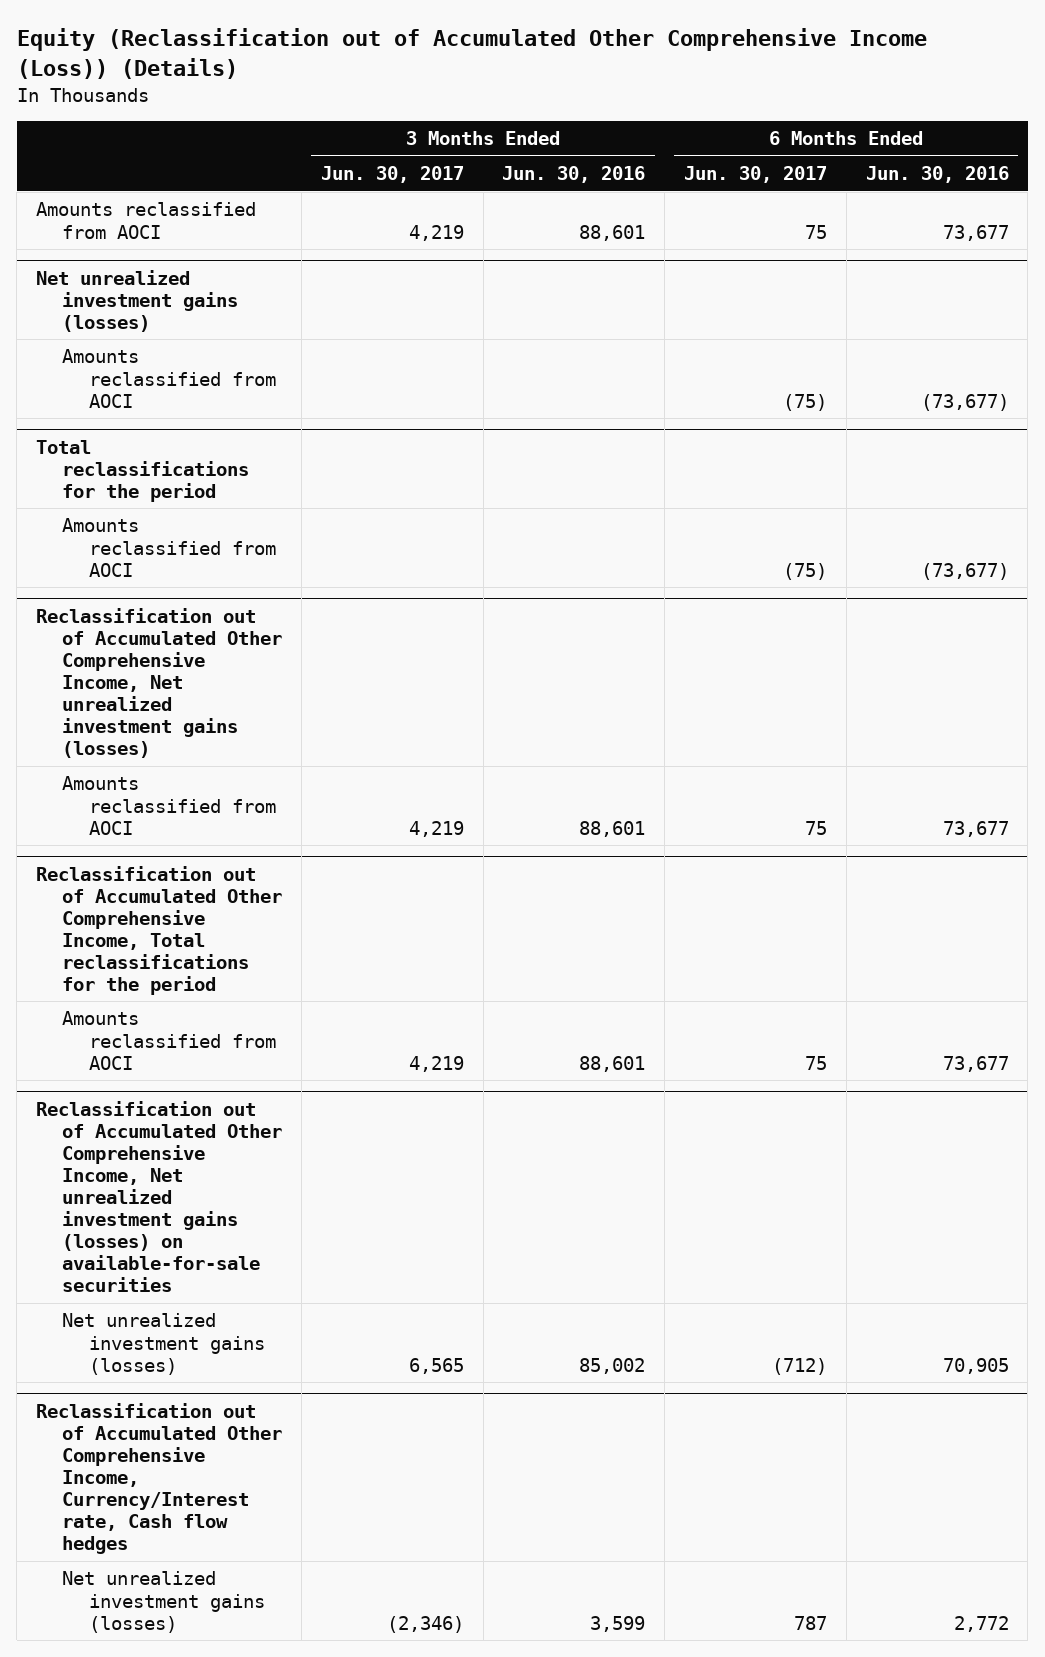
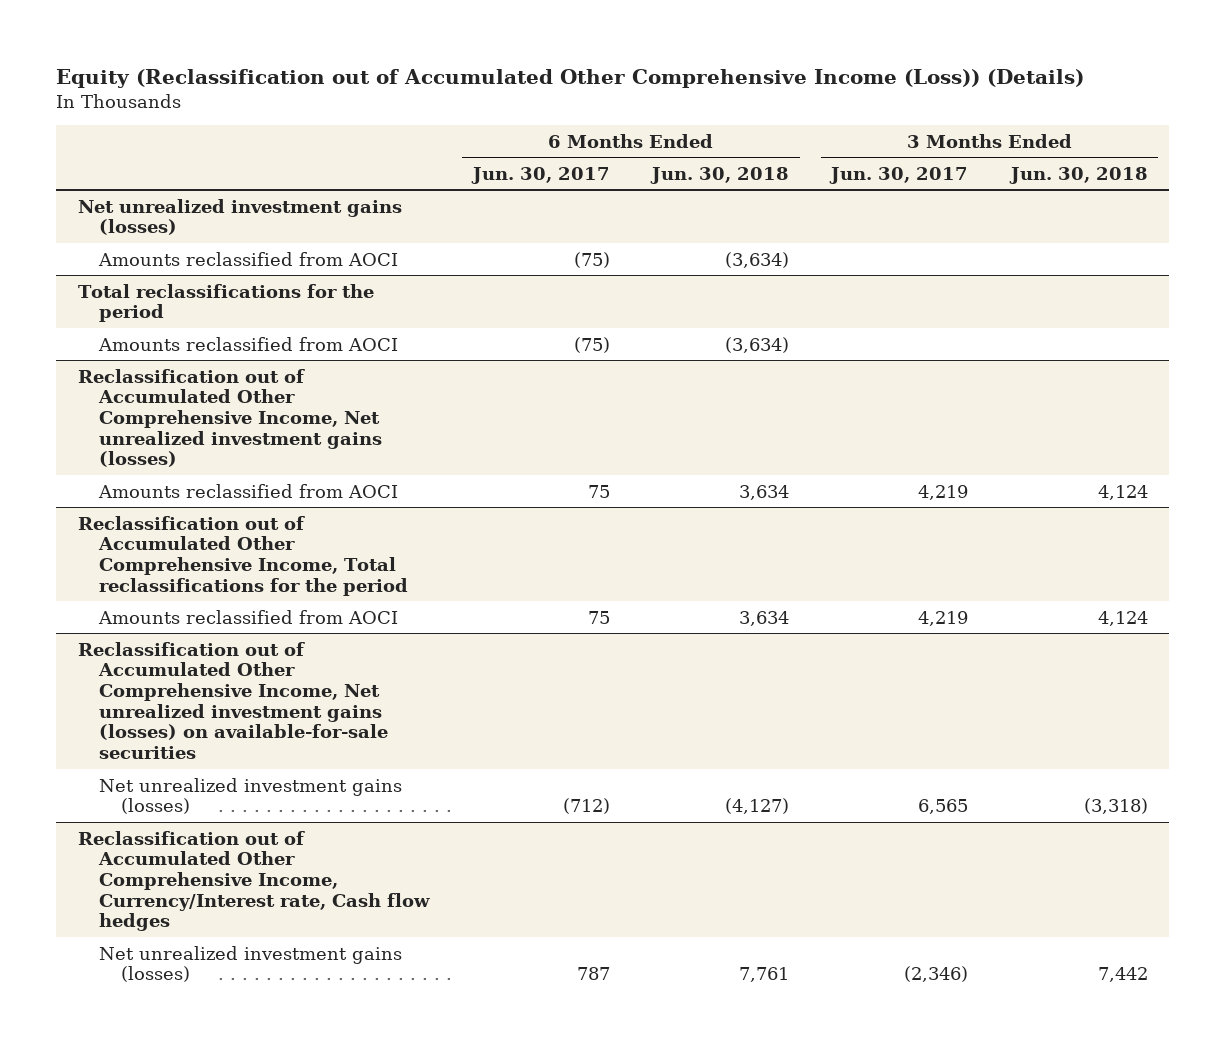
[502,166,646,184] Jun. 30, 2016 -> none
[865,166,1009,184] Jun. 30, 2016 -> none
none -> [650,166,790,184] Jun. 30, 2018
none -> [1008,166,1148,184] Jun. 30, 2018
[36,202,257,239] Amounts reclassified from AOCI -> none

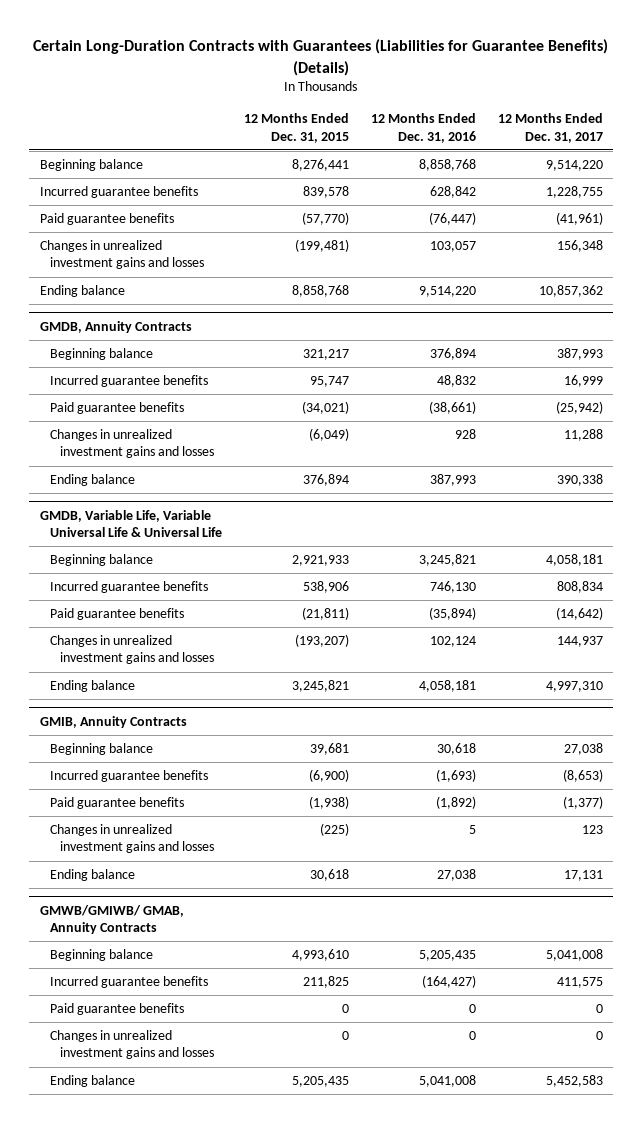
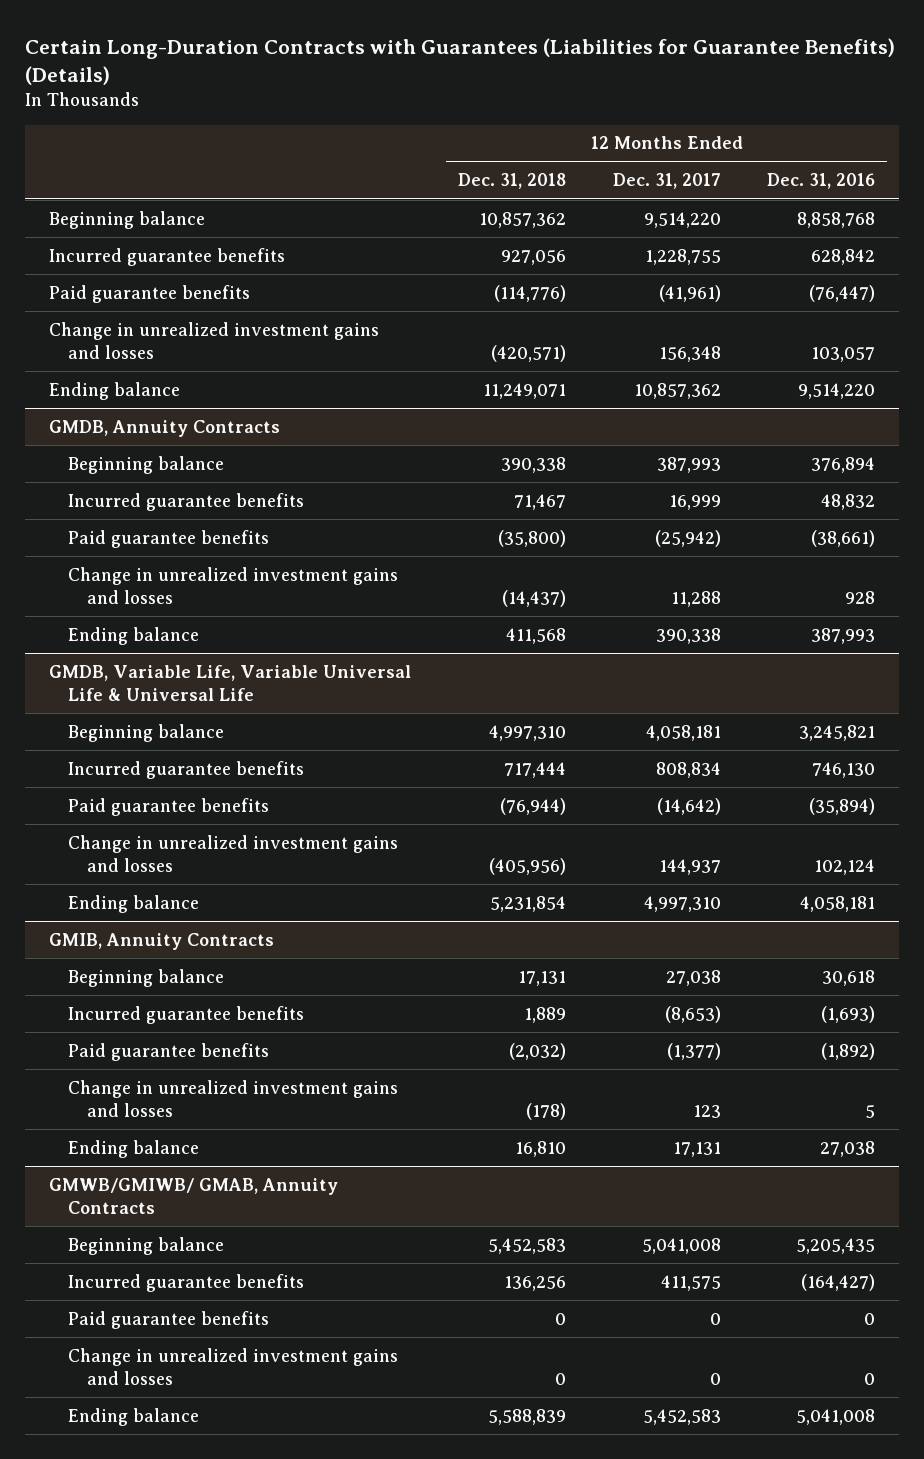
[244,113,350,143] 12 Months Ended Dec. 31, 2015 -> none
none -> [457,173,566,190] Dec. 31, 2018
[40,240,205,270] Changes in unrealized investment gains and losses -> [48,321,379,359] Change in unrealized investment gains and losses
[50,429,215,459] Changes in unrealized investment gains and losses -> [67,566,398,604] Change in unrealized investment gains and losses
[50,635,215,665] Changes in unrealized investment gains and losses -> [67,834,398,872] Change in unrealized investment gains and losses
[50,824,215,854] Changes in unrealized investment gains and losses -> [67,1079,398,1117] Change in unrealized investment gains and losses
[50,1030,215,1060] Changes in unrealized investment gains and losses -> [67,1347,398,1385] Change in unrealized investment gains and losses

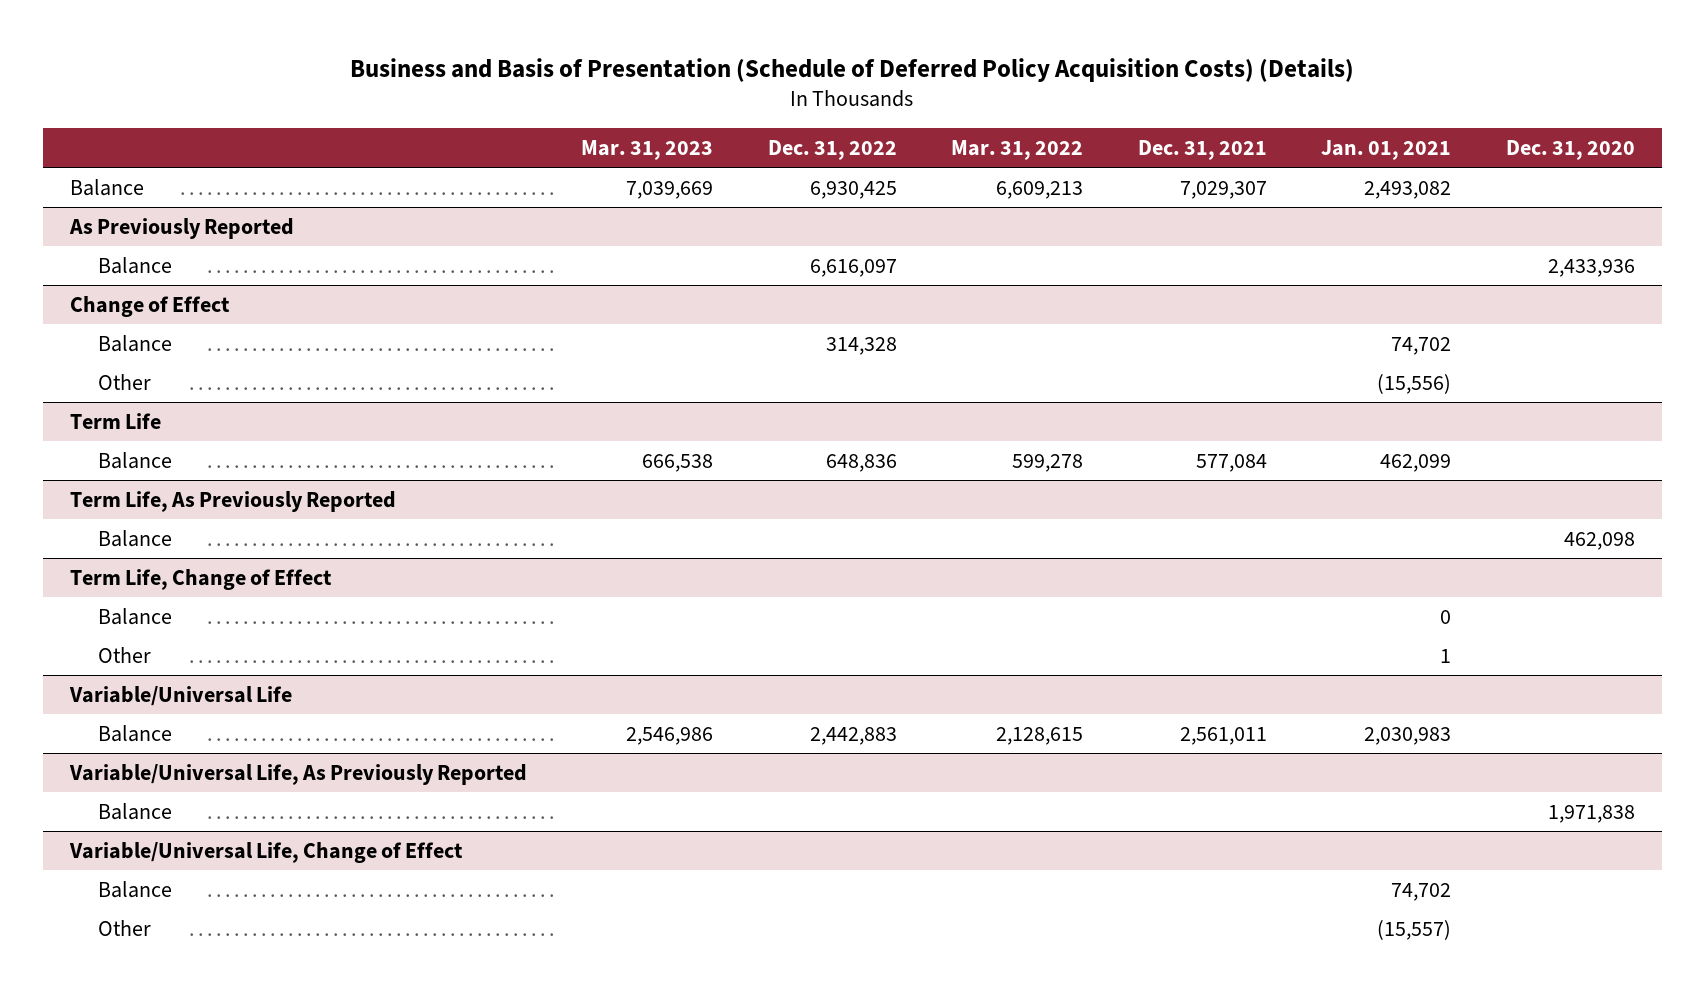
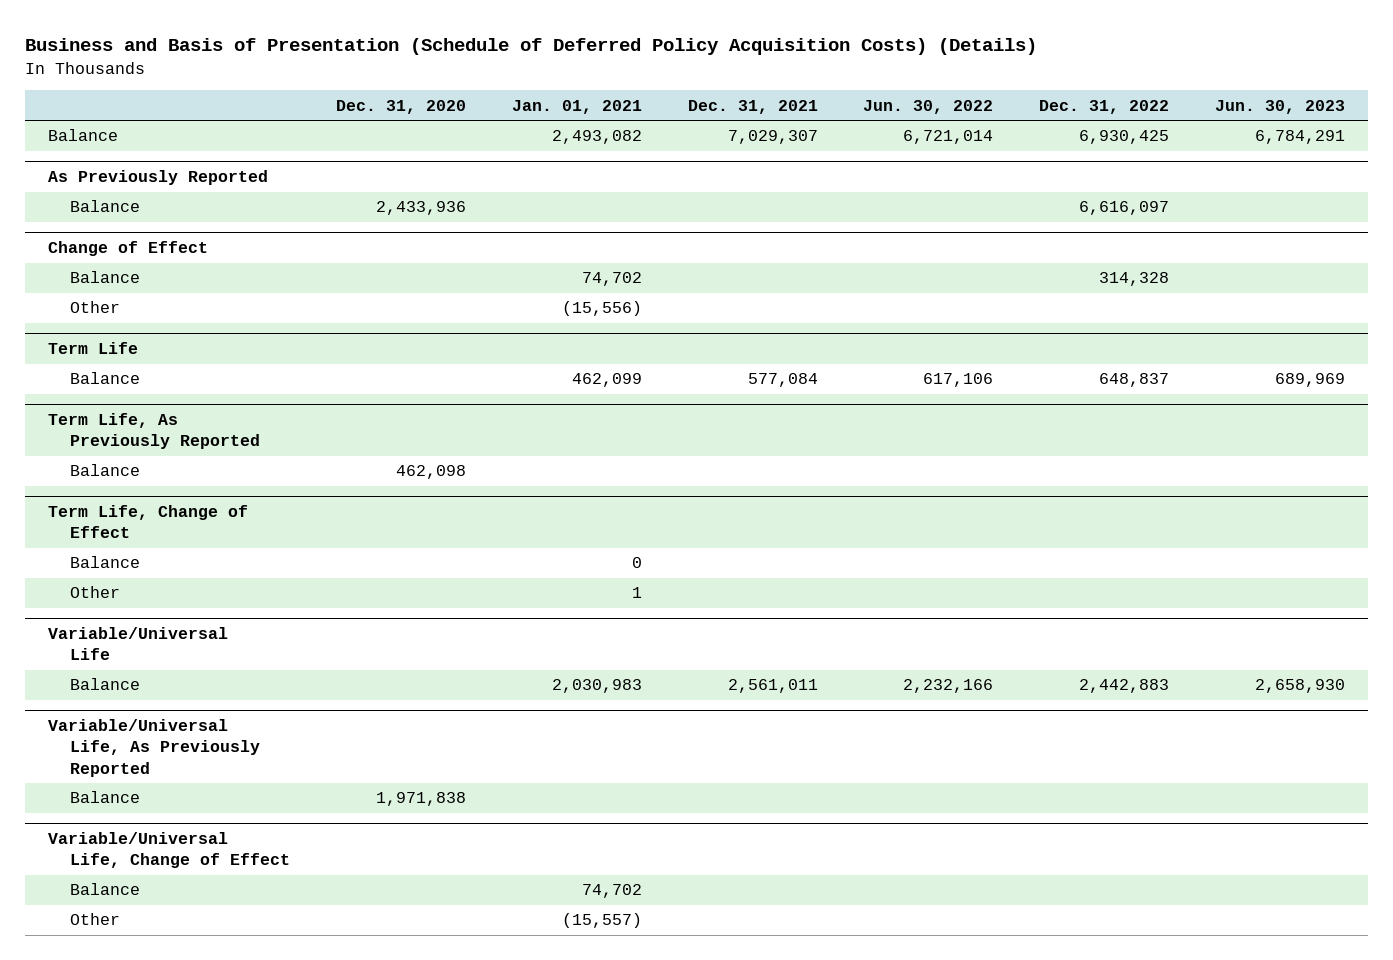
[581,140,714,161] Mar. 31, 2023 -> none
[951,140,1084,161] Mar. 31, 2022 -> none
none -> [863,99,994,114] Jun. 30, 2022
none -> [1214,99,1345,114] Jun. 30, 2023
[825,453,897,472] 648,836 -> [1099,373,1170,388] 648,837

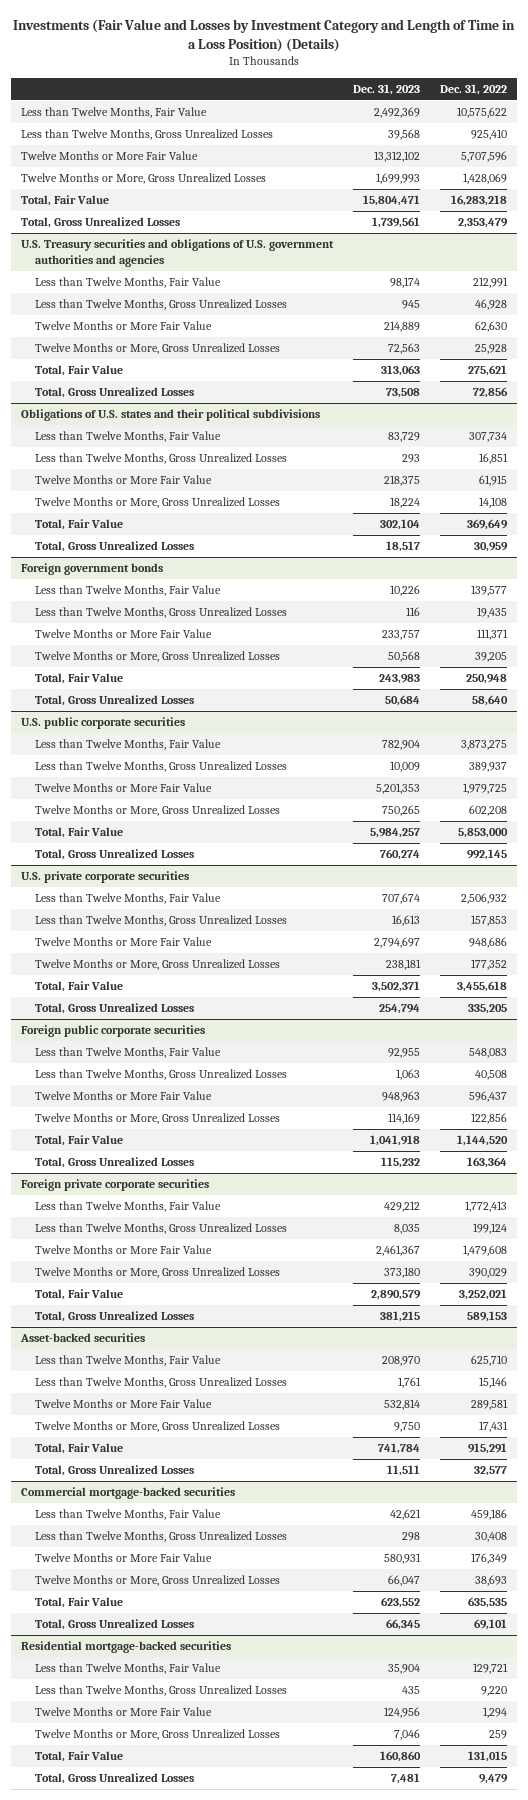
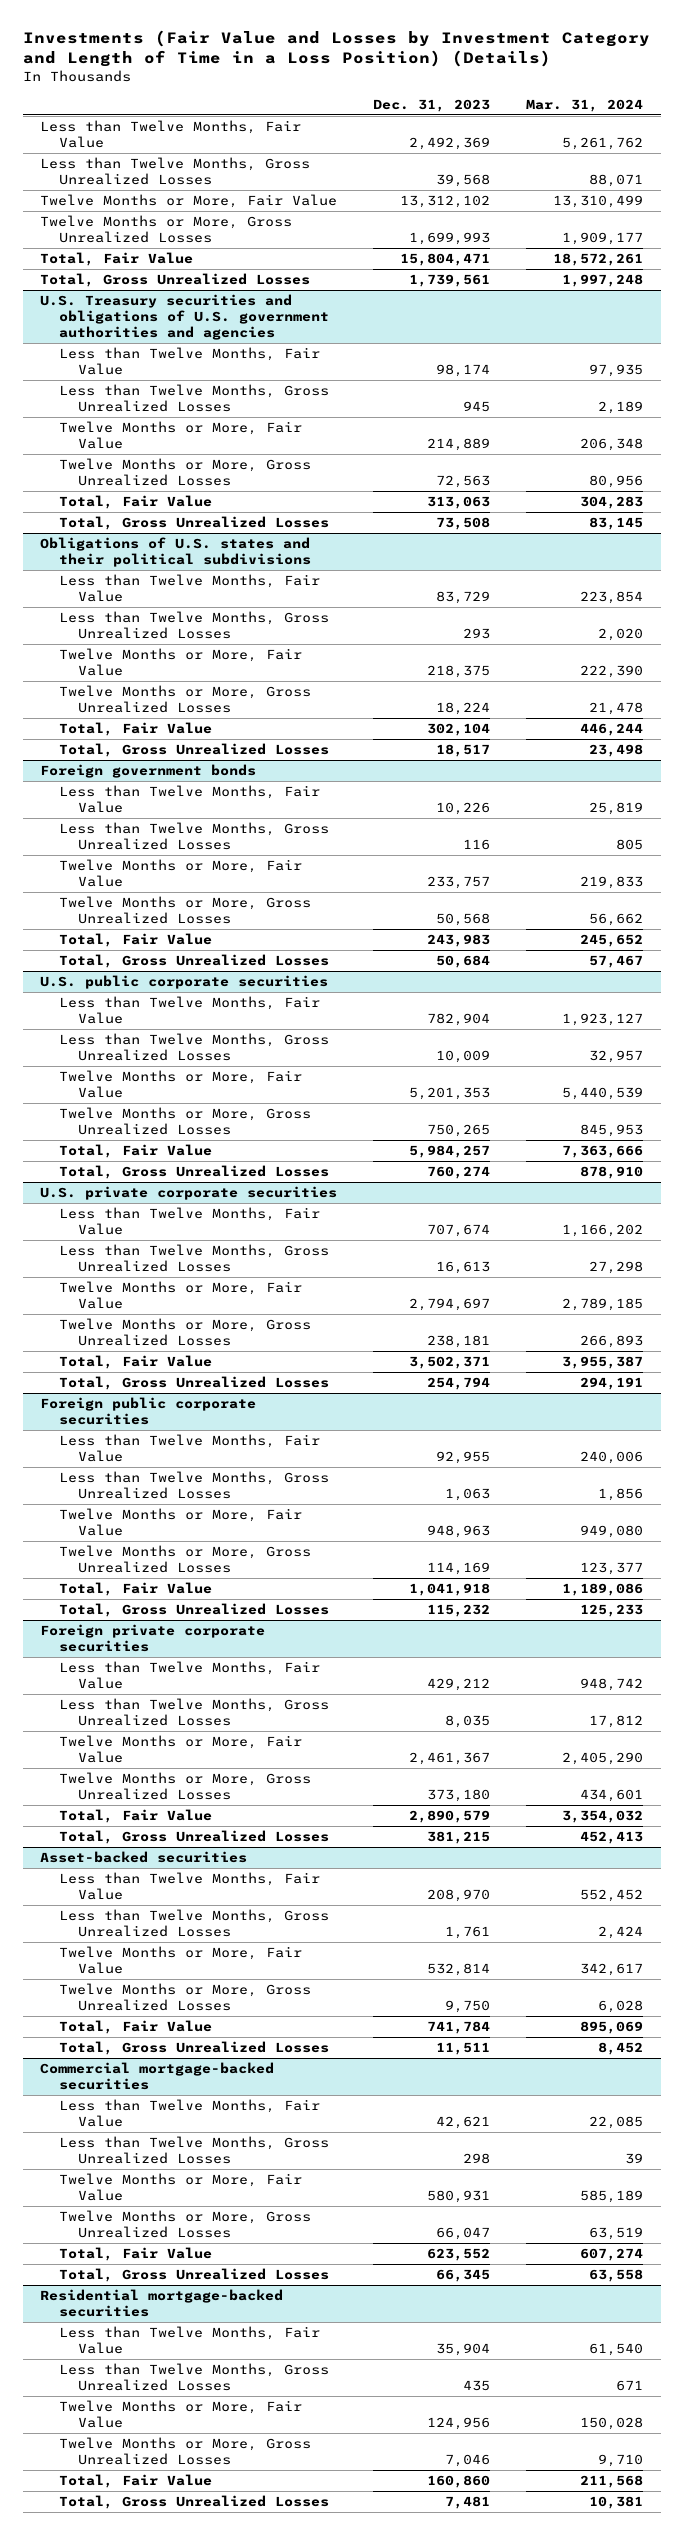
[440,83,508,95] Dec. 31, 2022 -> none
none -> [526,99,644,113] Mar. 31, 2024
[21,151,199,161] Twelve Months or More Fair Value -> [40,194,338,209] Twelve Months or More, Fair Value
[35,321,213,331] Twelve Months or More Fair Value -> [59,421,303,450] Twelve Months or More, Fair Value
[35,475,213,485] Twelve Months or More Fair Value -> [59,648,303,677] Twelve Months or More, Fair Value
[35,629,213,639] Twelve Months or More Fair Value -> [59,859,303,888] Twelve Months or More, Fair Value
[35,783,213,793] Twelve Months or More Fair Value -> [59,1070,303,1099] Twelve Months or More, Fair Value
[35,937,213,947] Twelve Months or More Fair Value -> [59,1281,303,1310] Twelve Months or More, Fair Value
[35,1091,213,1101] Twelve Months or More Fair Value -> [59,1508,303,1537] Twelve Months or More, Fair Value
[35,1245,213,1255] Twelve Months or More Fair Value -> [59,1735,303,1764] Twelve Months or More, Fair Value
[35,1399,213,1409] Twelve Months or More Fair Value -> [59,1946,303,1975] Twelve Months or More, Fair Value
[35,1553,213,1563] Twelve Months or More Fair Value -> [59,2173,303,2202] Twelve Months or More, Fair Value
[35,1707,213,1717] Twelve Months or More Fair Value -> [59,2400,303,2429] Twelve Months or More, Fair Value

